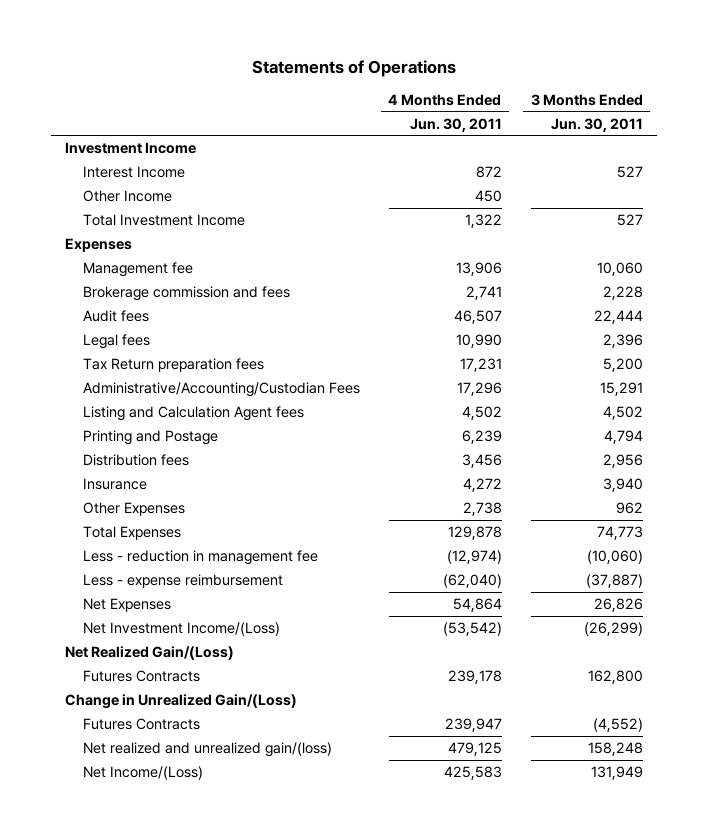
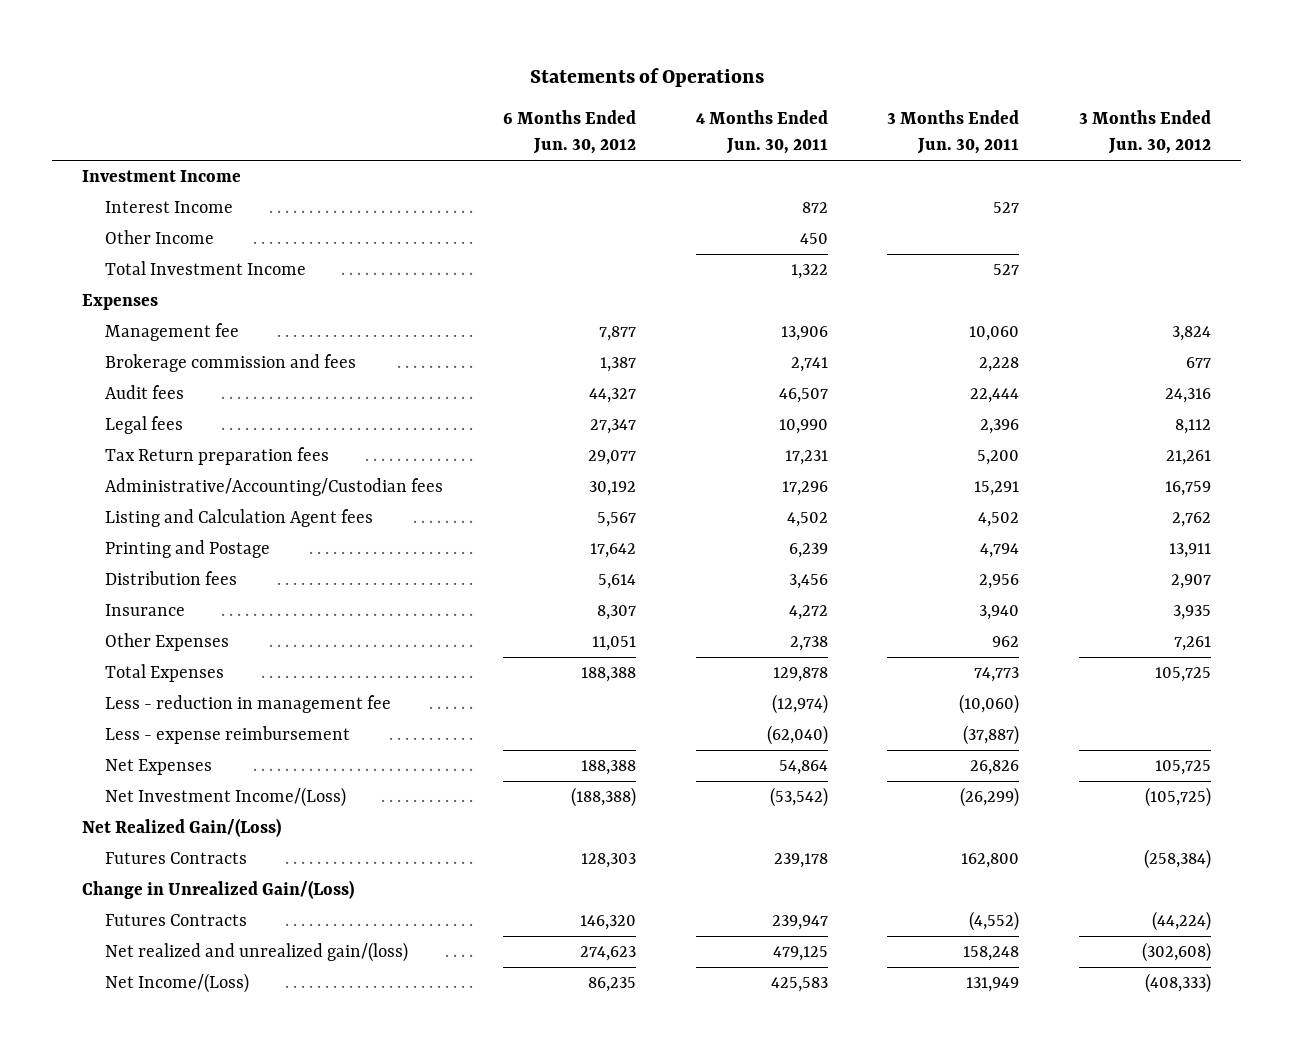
none -> [502,110,636,155] 6 Months Ended Jun. 30, 2012
none -> [1079,110,1212,155] 3 Months Ended Jun. 30, 2012
[82,381,360,397] Administrative/Accounting/Custodian Fees -> [104,478,443,497] Administrative/Accounting/Custodian fees

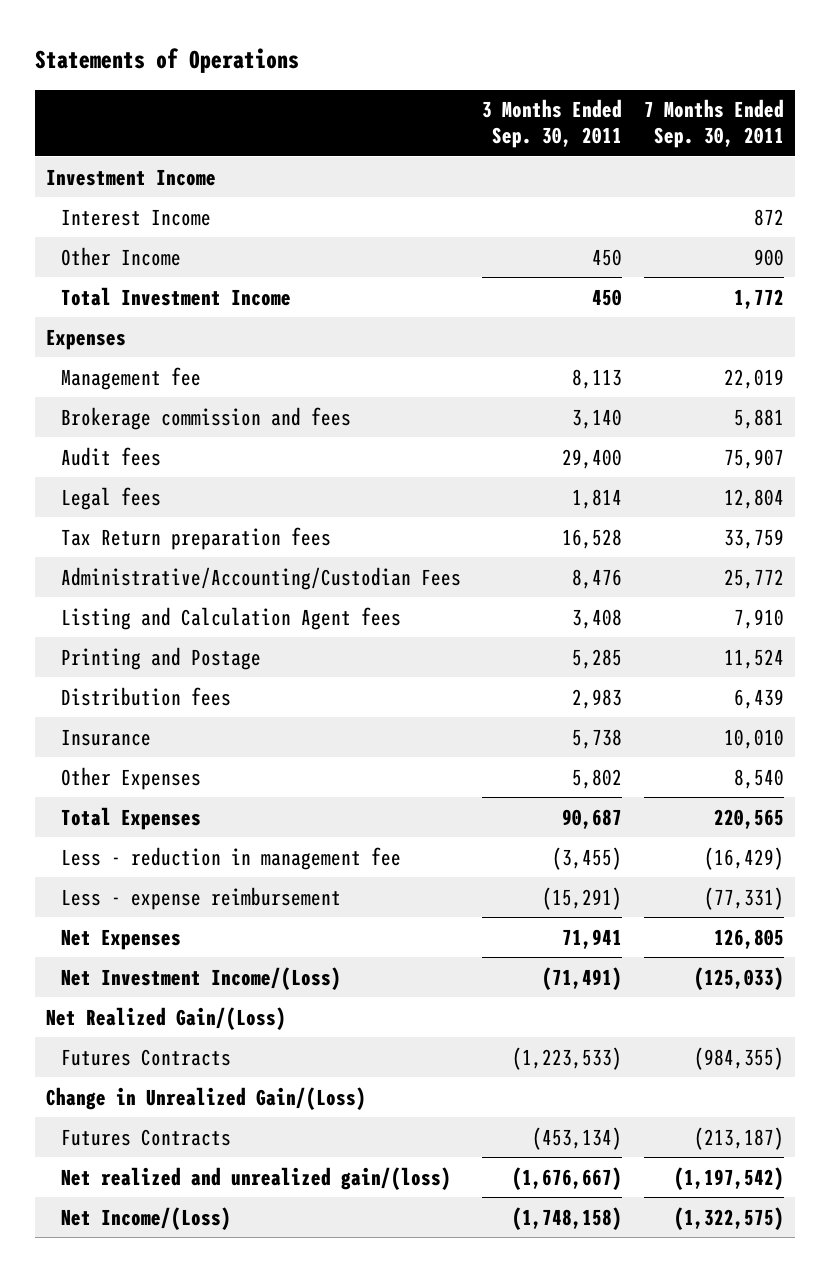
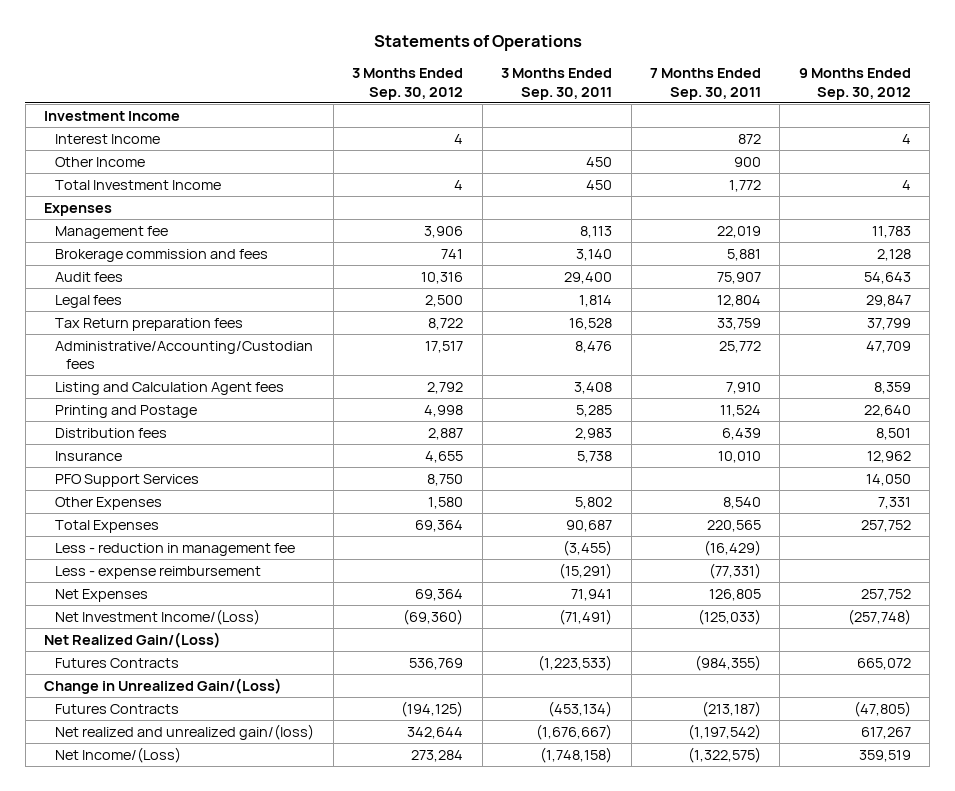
none -> [352,68,464,100] 3 Months Ended Sep. 30, 2012
none -> [798,68,911,100] 9 Months Ended Sep. 30, 2012
[61,566,462,590] Administrative/Accounting/Custodian Fees -> [55,340,314,369] Administrative/Accounting/Custodian fees
none -> [55,473,200,487] PFO Support Services

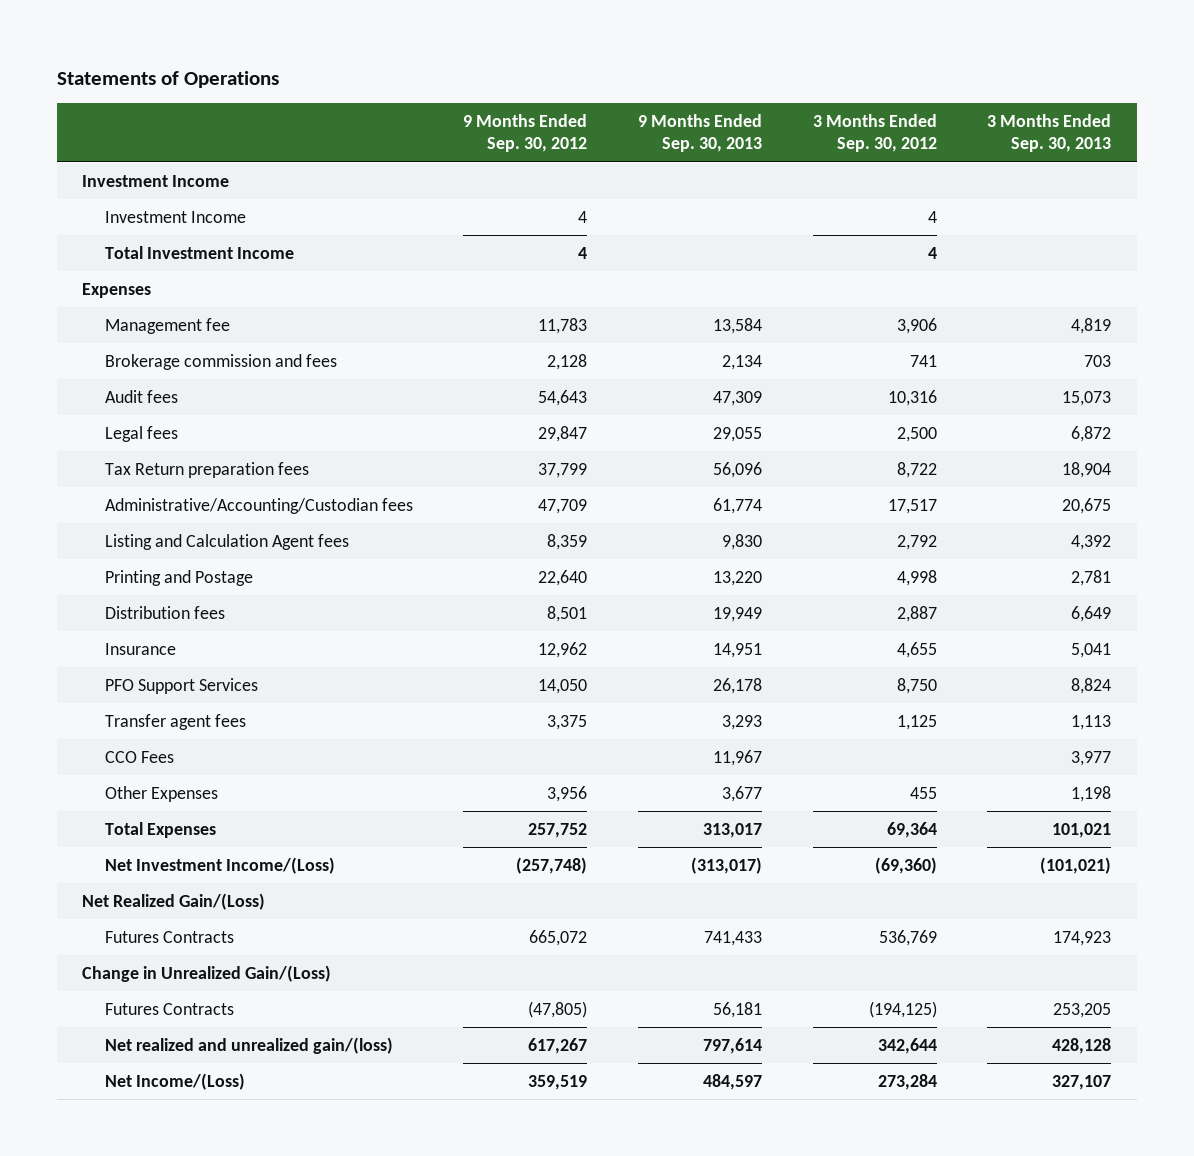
[501,68,613,100] 3 Months Ended Sep. 30, 2011 -> none
[650,68,762,100] 7 Months Ended Sep. 30, 2011 -> none
none -> [637,114,762,153] 9 Months Ended Sep. 30, 2013
none -> [987,114,1112,153] 3 Months Ended Sep. 30, 2013
[55,156,146,167] Other Income -> none
[55,133,161,144] Interest Income -> [104,210,246,223] Investment Income
none -> [104,713,246,730] Transfer agent fees
none -> [104,750,174,763] CCO Fees
[428,496,464,509] 1,580 -> [909,786,937,799] 455
[877,496,911,509] 7,331 -> [547,785,588,802] 3,956
[55,542,296,556] Less - reduction in management fee -> none
[55,565,262,579] Less - expense reimbursement -> none
[55,588,149,602] Net Expenses -> none

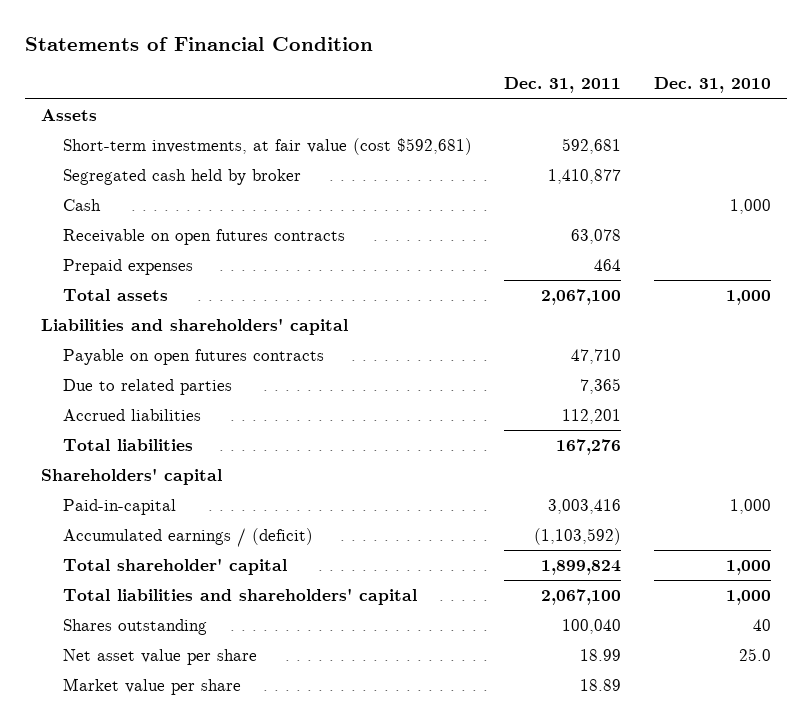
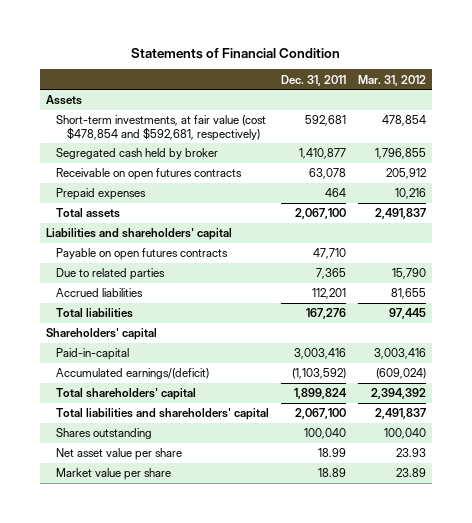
[653,77,771,94] Dec. 31, 2010 -> none
none -> [357,74,426,86] Mar. 31, 2012
[63,137,473,155] Short-term investments, at fair value (cost $592,681) -> [56,115,267,141] Short-term investments, at fair value (cost $478,854 and $592,681, respectively)
[63,198,102,211] Cash -> none
[63,527,314,547] Accumulated earnings / (deficit) -> [56,368,210,380] Accumulated earnings/(deficit)
[63,557,288,575] Total shareholder' capital -> [56,388,197,401] Total shareholders' capital

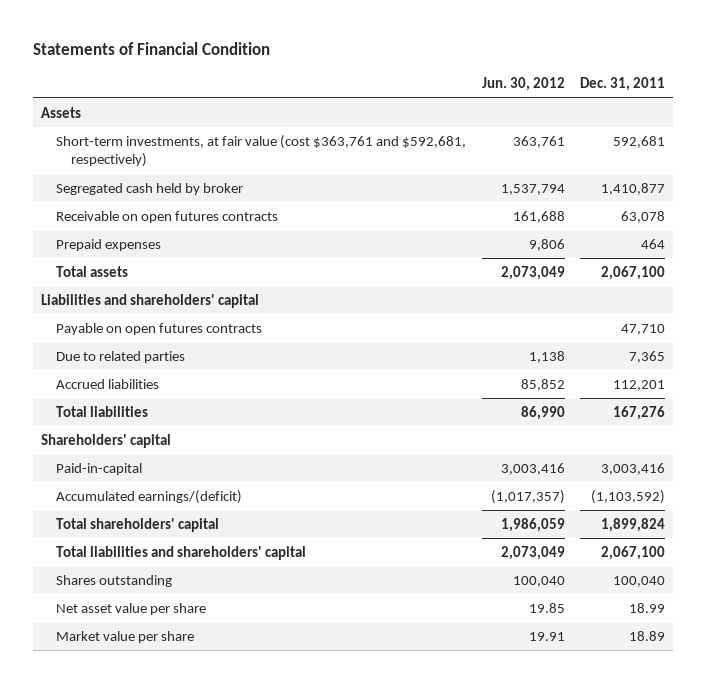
[357,74,426,86] Mar. 31, 2012 -> none
none -> [481,77,565,92] Jun. 30, 2012
[56,115,267,141] Short-term investments, at fair value (cost $478,854 and $592,681, respectively) -> [56,134,467,168] Short-term investments, at fair value (cost $363,761 and $592,681, respectively)

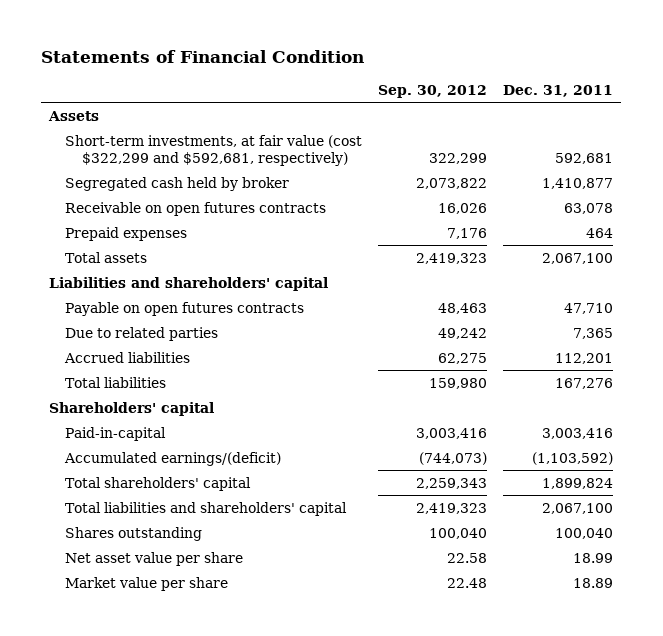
[481,77,565,92] Jun. 30, 2012 -> none
none -> [378,85,488,99] Sep. 30, 2012
[56,134,467,168] Short-term investments, at fair value (cost $363,761 and $592,681, respectively) -> [65,134,363,167] Short-term investments, at fair value (cost $322,299 and $592,681, respectively)

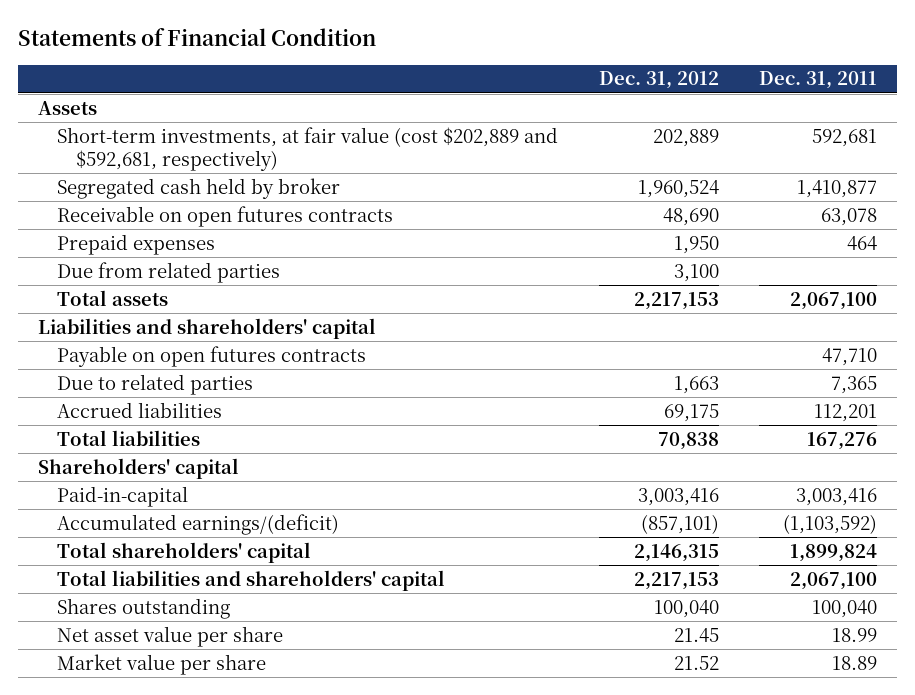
[378,85,488,99] Sep. 30, 2012 -> none
none -> [598,71,719,90] Dec. 31, 2012
[65,134,363,167] Short-term investments, at fair value (cost $322,299 and $592,681, respectively) -> [56,126,558,171] Short-term investments, at fair value (cost $202,889 and $592,681, respectively)
none -> [56,261,280,283] Due from related parties

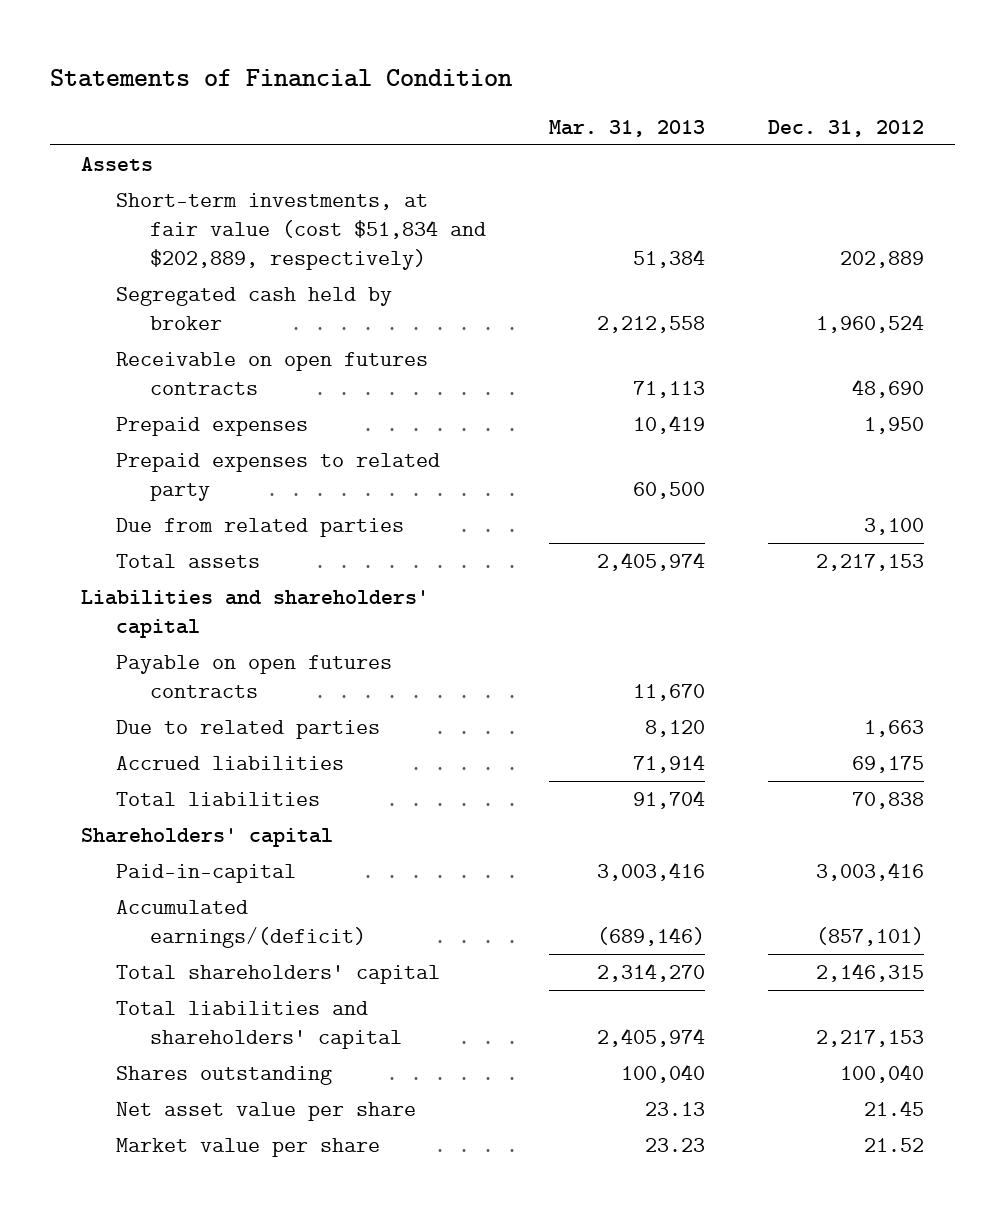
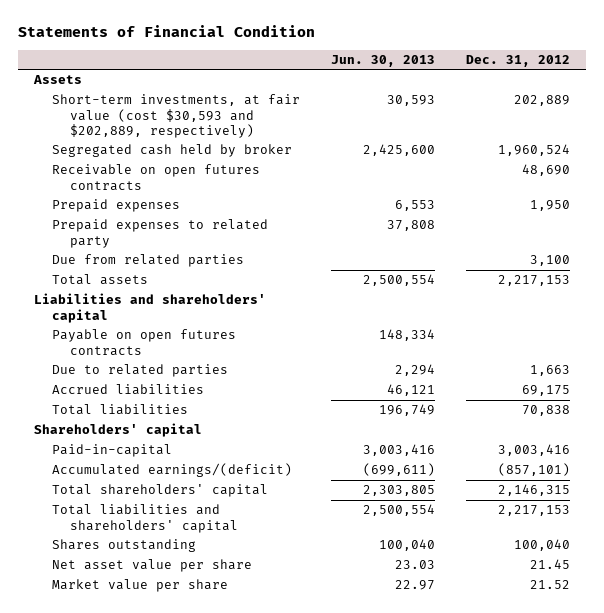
[548,119,705,137] Mar. 31, 2013 -> none
none -> [331,54,436,67] Jun. 30, 2013
[115,192,487,271] Short-term investments, at fair value (cost $51,834 and $202,889, respectively) -> [51,94,300,138] Short-term investments, at fair value (cost $30,593 and $202,889, respectively)

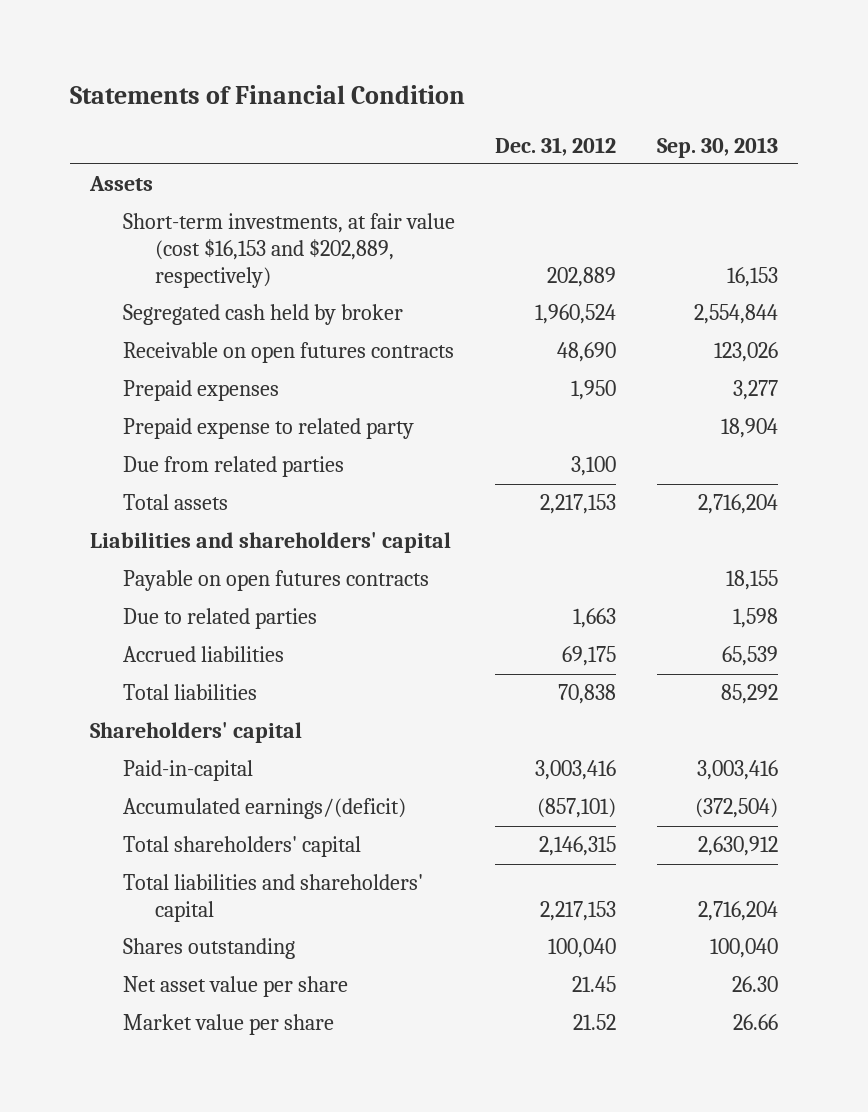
[331,54,436,67] Jun. 30, 2013 -> none
none -> [656,136,778,158] Sep. 30, 2013
[51,94,300,138] Short-term investments, at fair value (cost $30,593 and $202,889, respectively) -> [122,213,455,288] Short-term investments, at fair value (cost $16,153 and $202,889, respectively)
[51,219,268,248] Prepaid expenses to related party -> [122,418,414,440] Prepaid expense to related party

